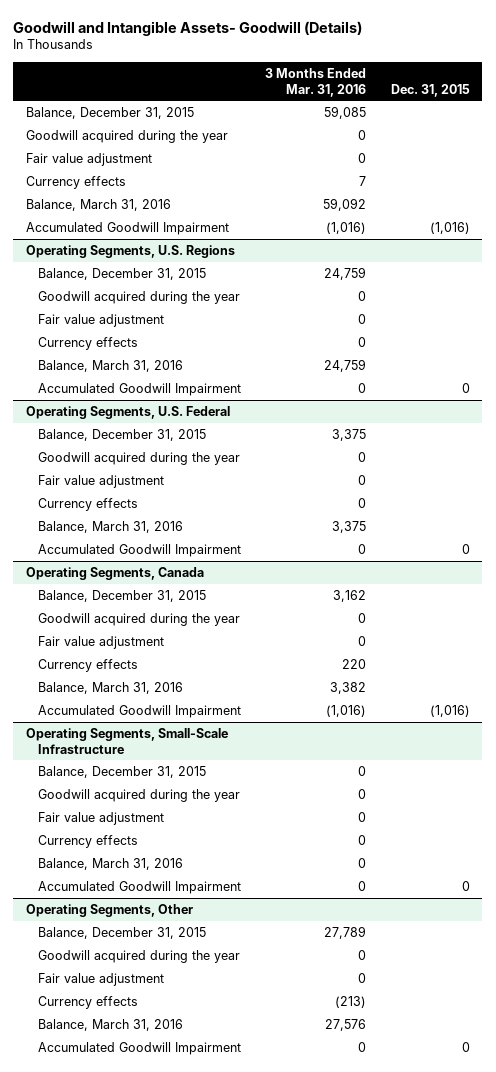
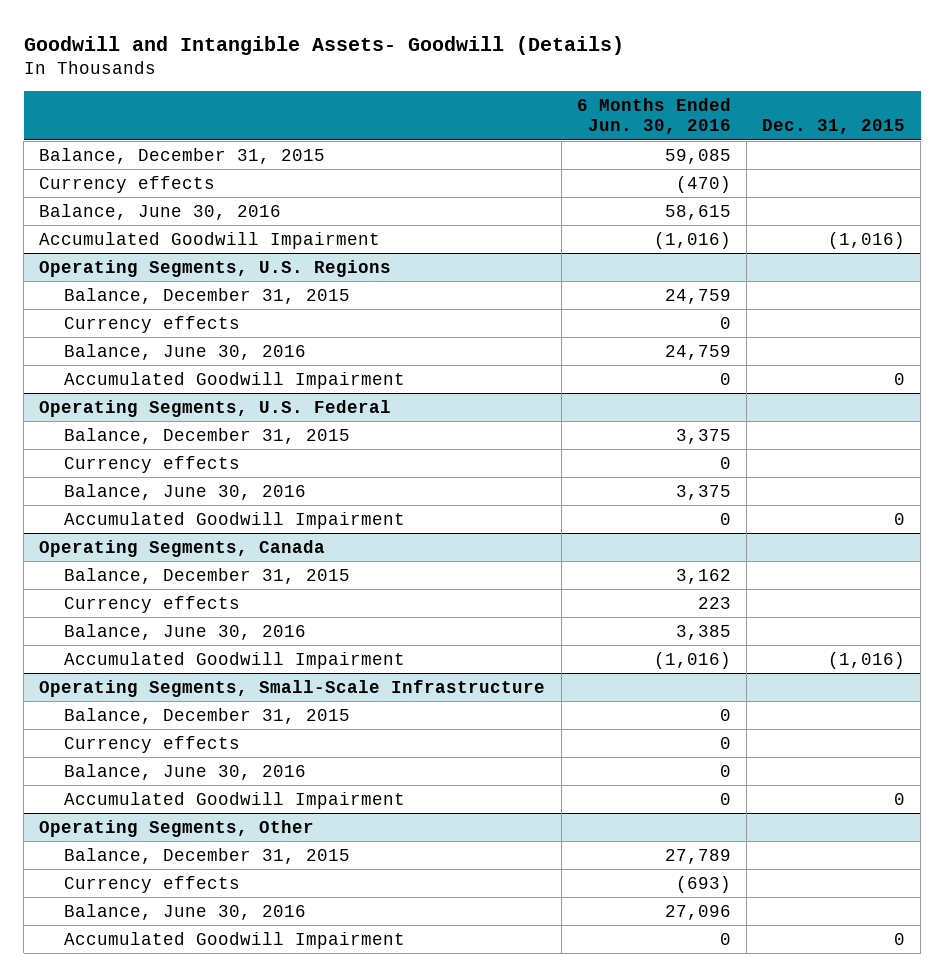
[265,67,367,97] 3 Months Ended Mar. 31, 2016 -> none
none -> [576,97,731,135] 6 Months Ended Jun. 30, 2016
[25,129,228,143] Goodwill acquired during the year -> none
[25,152,152,166] Fair value adjustment -> none
[25,198,171,211] Balance, March 31, 2016 -> [39,203,282,220] Balance, June 30, 2016
[37,290,240,304] Goodwill acquired during the year -> none
[37,313,164,327] Fair value adjustment -> none
[37,359,183,372] Balance, March 31, 2016 -> [64,343,307,360] Balance, June 30, 2016
[37,451,240,465] Goodwill acquired during the year -> none
[37,474,164,488] Fair value adjustment -> none
[37,520,183,533] Balance, March 31, 2016 -> [64,483,307,500] Balance, June 30, 2016
[37,612,240,626] Goodwill acquired during the year -> none
[37,635,164,649] Fair value adjustment -> none
[37,681,183,694] Balance, March 31, 2016 -> [64,623,307,640] Balance, June 30, 2016
[37,788,240,802] Goodwill acquired during the year -> none
[37,811,164,825] Fair value adjustment -> none
[37,857,183,870] Balance, March 31, 2016 -> [64,763,307,780] Balance, June 30, 2016
[37,949,240,963] Goodwill acquired during the year -> none
[37,972,164,986] Fair value adjustment -> none
[37,1018,183,1031] Balance, March 31, 2016 -> [64,903,307,920] Balance, June 30, 2016

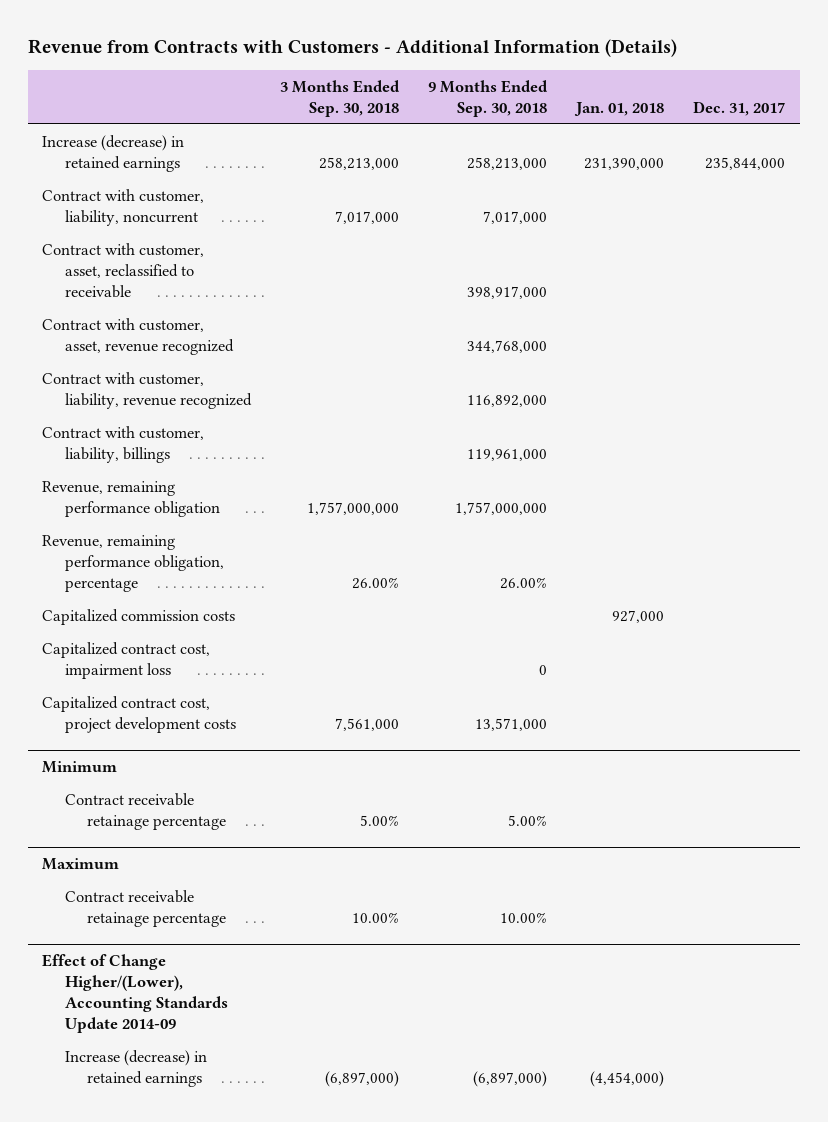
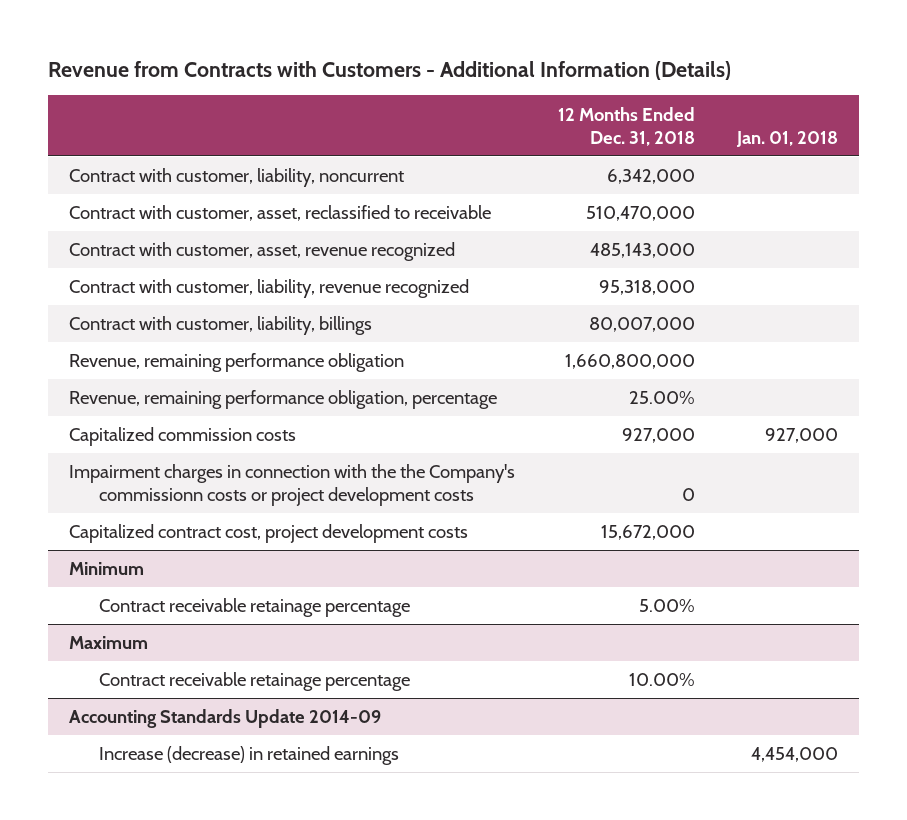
[279,79,400,117] 3 Months Ended Sep. 30, 2018 -> none
[428,79,549,117] 9 Months Ended Sep. 30, 2018 -> none
[693,100,786,116] Dec. 31, 2017 -> none
none -> [557,106,695,146] 12 Months Ended Dec. 31, 2018
[42,134,185,172] Increase (decrease) in retained earnings -> none
[42,641,211,679] Capitalized contract cost, impairment loss -> [69,464,516,507] Impairment charges in connection with the the Company's commissionn costs or project development costs
[42,954,228,1034] Effect of Change Higher/(Lower), Accounting Standards Update 2014-09 -> [69,709,382,729] Accounting Standards Update 2014-09
[590,1070,665,1087] (4,454,000) -> [750,747,838,763] 4,454,000

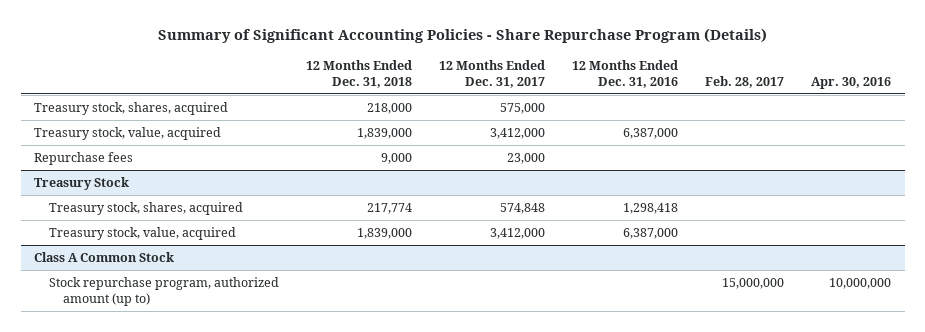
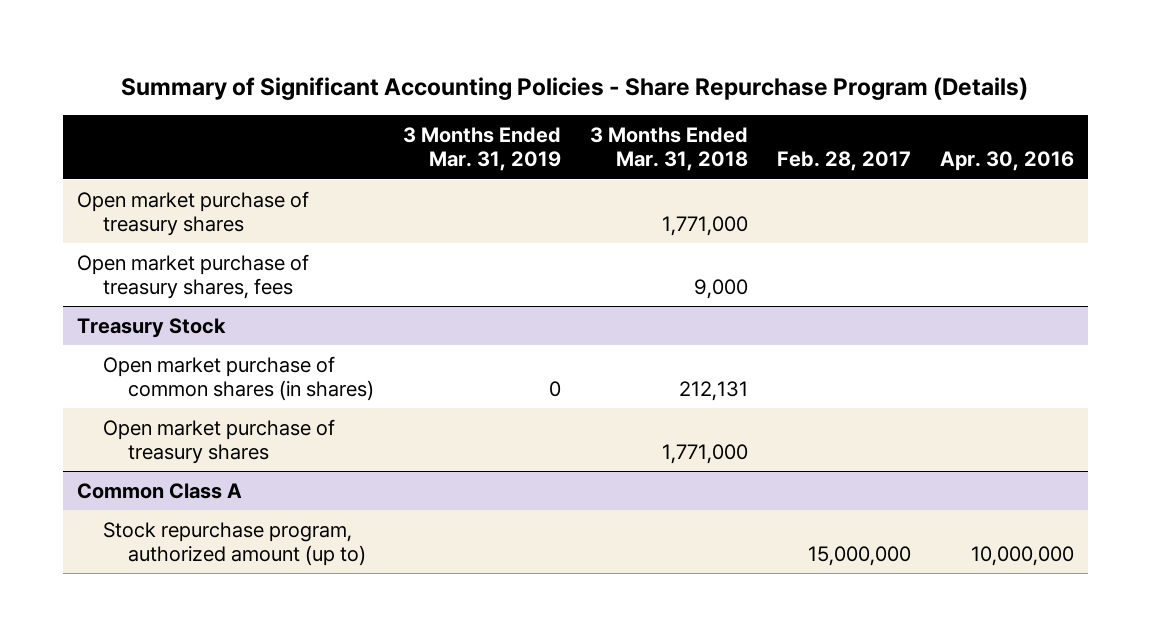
[305,59,412,88] 12 Months Ended Dec. 31, 2018 -> none
[438,59,545,88] 12 Months Ended Dec. 31, 2017 -> none
[571,59,678,88] 12 Months Ended Dec. 31, 2016 -> none
none -> [403,127,562,172] 3 Months Ended Mar. 31, 2019
none -> [589,127,748,172] 3 Months Ended Mar. 31, 2018
[34,102,229,116] Treasury stock, shares, acquired -> none
[34,152,134,166] Repurchase fees -> none
[34,127,222,141] Treasury stock, value, acquired -> [76,191,309,237] Open market purchase of treasury shares
none -> [76,254,309,300] Open market purchase of treasury shares, fees
[48,202,243,216] Treasury stock, shares, acquired -> [102,356,375,402] Open market purchase of common shares (in shares)
[48,227,236,241] Treasury stock, value, acquired -> [102,419,335,465] Open market purchase of treasury shares
[34,252,175,263] Class A Common Stock -> [76,483,242,500] Common Class A

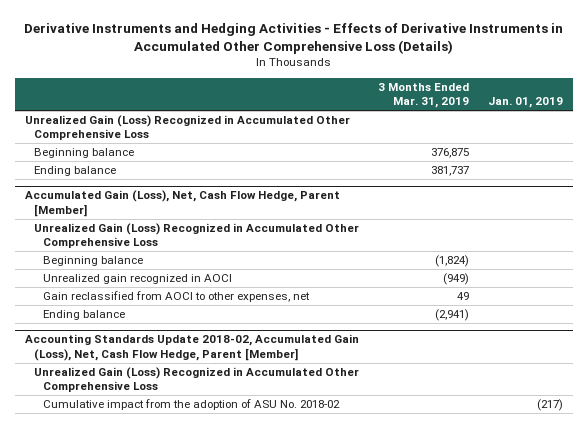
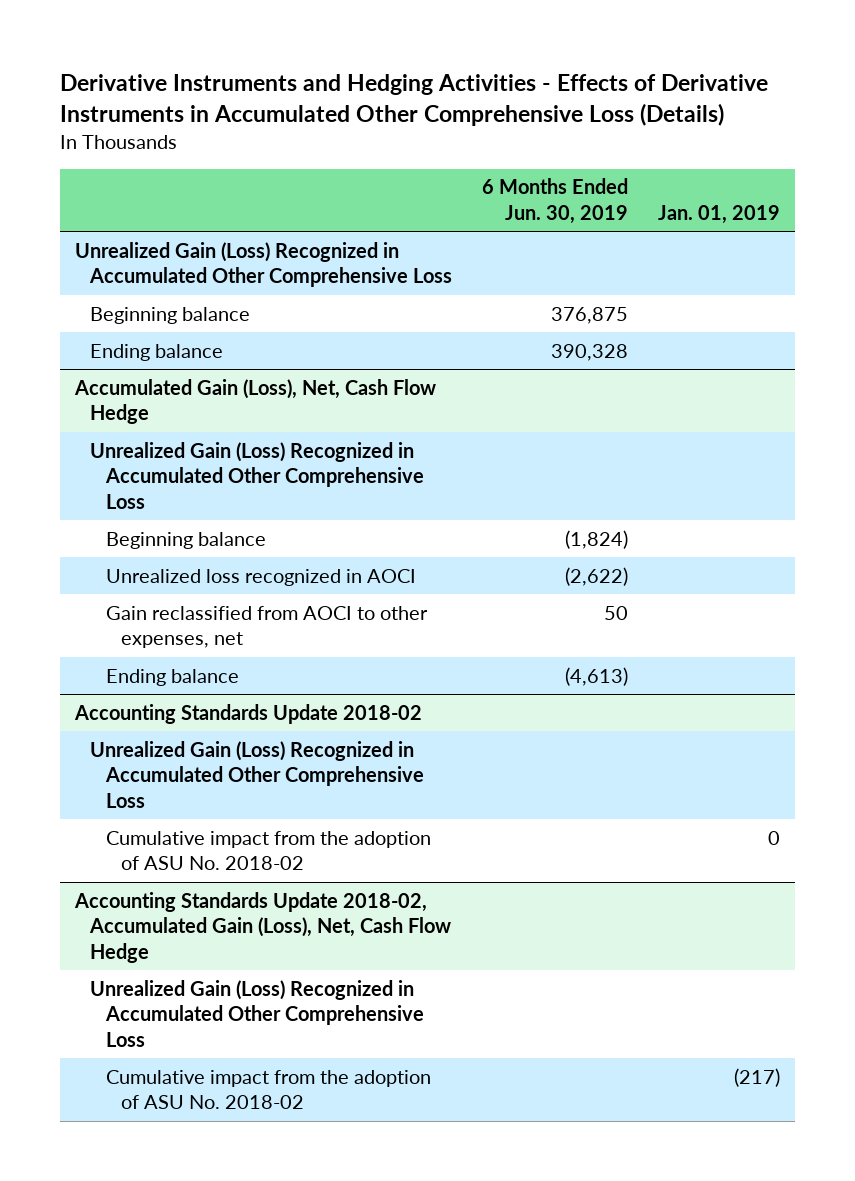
[378,83,470,109] 3 Months Ended Mar. 31, 2019 -> none
none -> [482,178,629,224] 6 Months Ended Jun. 30, 2019
[24,190,340,217] Accumulated Gain (Loss), Net, Cash Flow Hedge, Parent [Member] -> [73,378,436,425] Accumulated Gain (Loss), Net, Cash Flow Hedge
[42,274,232,285] Unrealized gain recognized in AOCI -> [105,568,416,586] Unrealized loss recognized in AOCI
none -> [73,703,422,724] Accounting Standards Update 2018-02
none -> [90,740,424,809] Unrealized Gain (Loss) Recognized in Accumulated Other Comprehensive Loss
none -> [105,830,431,871] Cumulative impact from the adoption of ASU No. 2018-02
[24,334,359,361] Accounting Standards Update 2018-02, Accumulated Gain (Loss), Net, Cash Flow Hedge, Parent [Member] -> [73,891,452,964] Accounting Standards Update 2018-02, Accumulated Gain (Loss), Net, Cash Flow Hedge

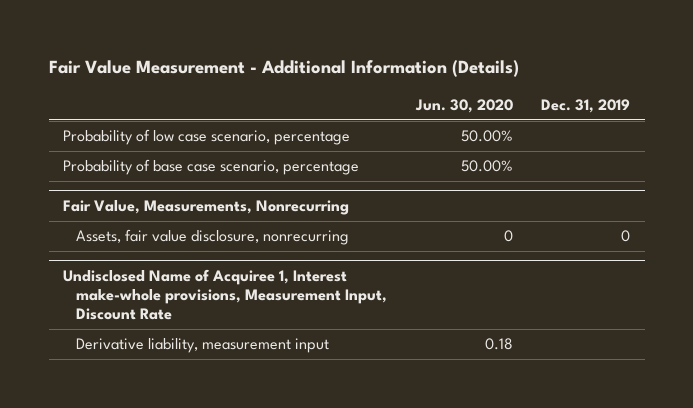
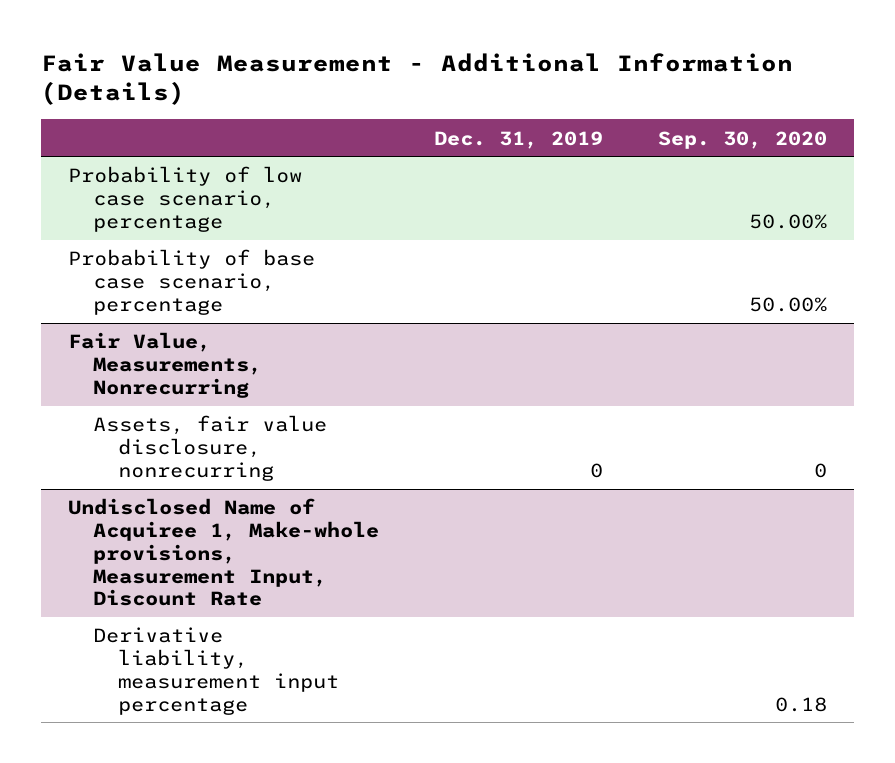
[414,98,513,113] Jun. 30, 2020 -> none
none -> [657,130,827,149] Sep. 30, 2020
[63,268,388,320] Undisclosed Name of Acquiree 1, Interest make-whole provisions, Measurement Input, Discount Rate -> [68,498,380,607] Undisclosed Name of Acquiree 1, Make-whole provisions, Measurement Input, Discount Rate
[76,338,330,354] Derivative liability, measurement input -> [93,627,340,715] Derivative liability, measurement input percentage

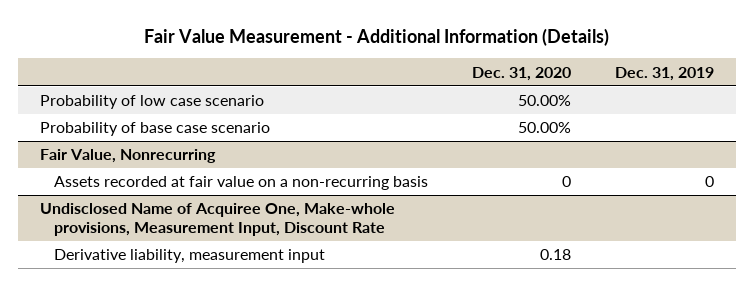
[657,130,827,149] Sep. 30, 2020 -> none
none -> [471,66,571,81] Dec. 31, 2020
[68,166,303,232] Probability of low case scenario, percentage -> [40,95,265,110] Probability of low case scenario
[68,249,316,315] Probability of base case scenario, percentage -> [40,122,271,137] Probability of base case scenario
[68,332,263,398] Fair Value, Measurements, Nonrecurring -> [40,149,217,164] Fair Value, Nonrecurring
[93,415,328,481] Assets, fair value disclosure, nonrecurring -> [53,176,428,191] Assets recorded at fair value on a non-recurring basis
[68,498,380,607] Undisclosed Name of Acquiree 1, Make-whole provisions, Measurement Input, Discount Rate -> [40,203,396,236] Undisclosed Name of Acquiree One, Make-whole provisions, Measurement Input, Discount Rate
[93,627,340,715] Derivative liability, measurement input percentage -> [53,249,325,264] Derivative liability, measurement input

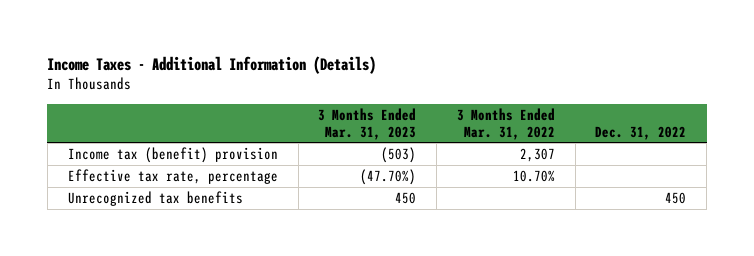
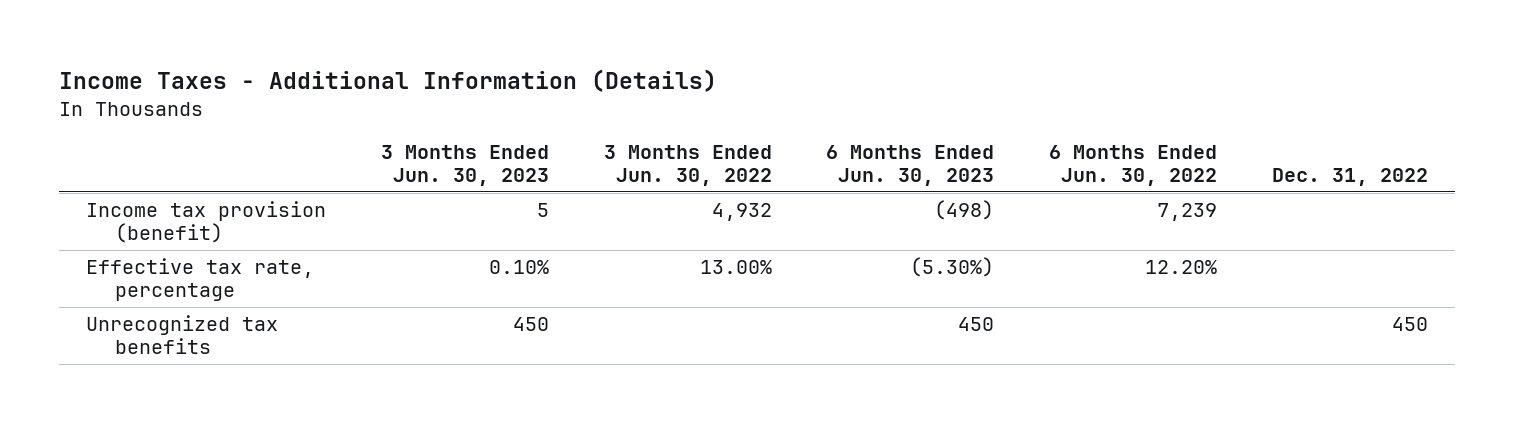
[318,107,417,140] 3 Months Ended Mar. 31, 2023 -> none
[456,107,555,140] 3 Months Ended Mar. 31, 2022 -> none
none -> [381,145,550,187] 3 Months Ended Jun. 30, 2023
none -> [603,145,772,187] 3 Months Ended Jun. 30, 2022
none -> [826,145,995,187] 6 Months Ended Jun. 30, 2023
none -> [1048,145,1217,187] 6 Months Ended Jun. 30, 2022
[67,146,278,163] Income tax (benefit) provision -> [86,200,327,244] Income tax provision (benefit)

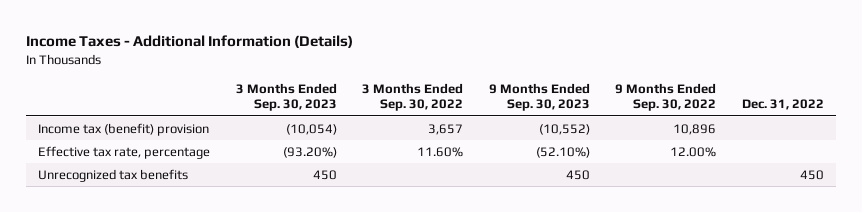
[381,145,550,187] 3 Months Ended Jun. 30, 2023 -> none
[603,145,772,187] 3 Months Ended Jun. 30, 2022 -> none
[826,145,995,187] 6 Months Ended Jun. 30, 2023 -> none
[1048,145,1217,187] 6 Months Ended Jun. 30, 2022 -> none
none -> [235,83,337,112] 3 Months Ended Sep. 30, 2023
none -> [362,83,464,112] 3 Months Ended Sep. 30, 2022
none -> [488,83,590,112] 9 Months Ended Sep. 30, 2023
none -> [615,83,717,112] 9 Months Ended Sep. 30, 2022
[86,200,327,244] Income tax provision (benefit) -> [38,122,210,136] Income tax (benefit) provision

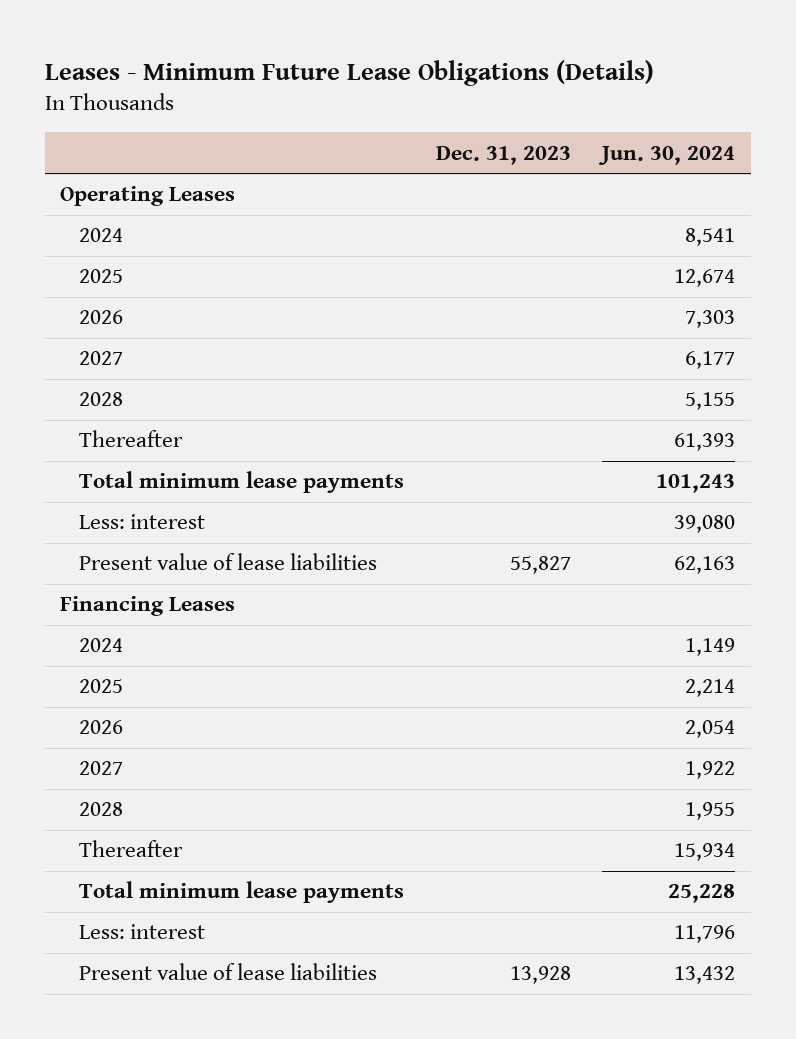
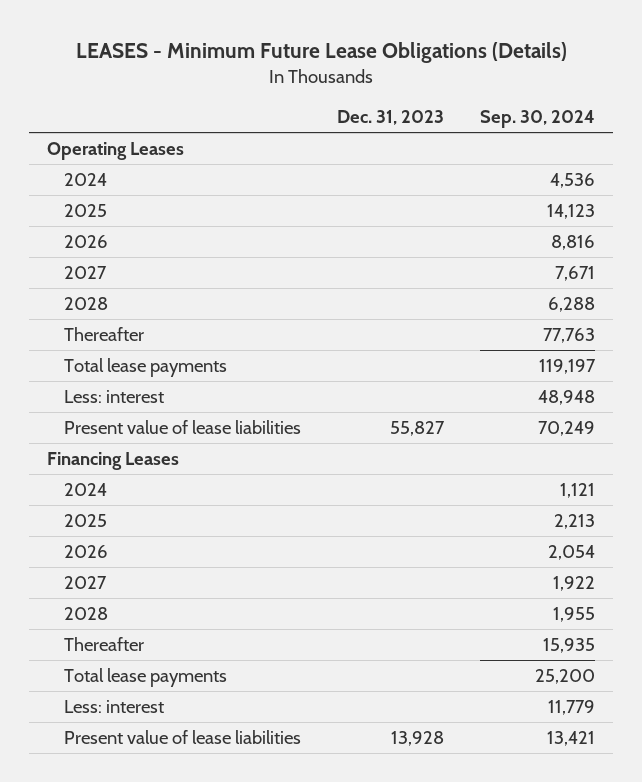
[44,59,654,86] Leases - Minimum Future Lease Obligations (Details) -> [76,41,568,63] LEASES - Minimum Future Lease Obligations (Details)
[598,145,736,165] Jun. 30, 2024 -> none
none -> [479,110,595,129] Sep. 30, 2024
[79,471,405,494] Total minimum lease payments -> [63,358,227,378] Total lease payments
[79,881,405,904] Total minimum lease payments -> [63,668,227,688] Total lease payments

